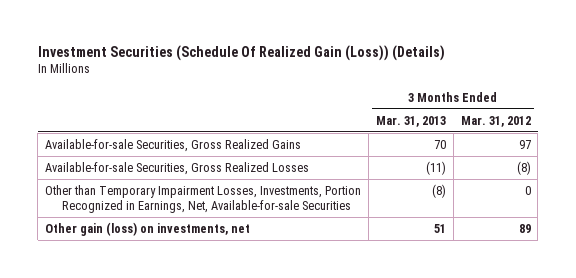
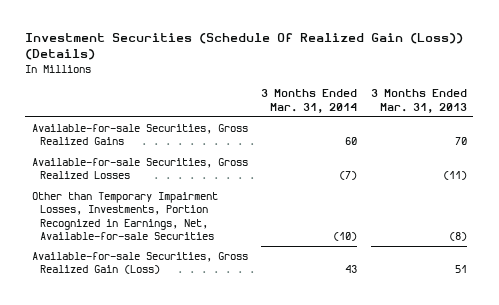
[460,115,531,127] Mar. 31, 2012 -> none
none -> [261,89,358,113] 3 Months Ended Mar. 31, 2014
[45,221,251,236] Other gain (loss) on investments, net -> none
none -> [32,252,249,275] Available-for-sale Securities, Gross Realized Gain (Loss)

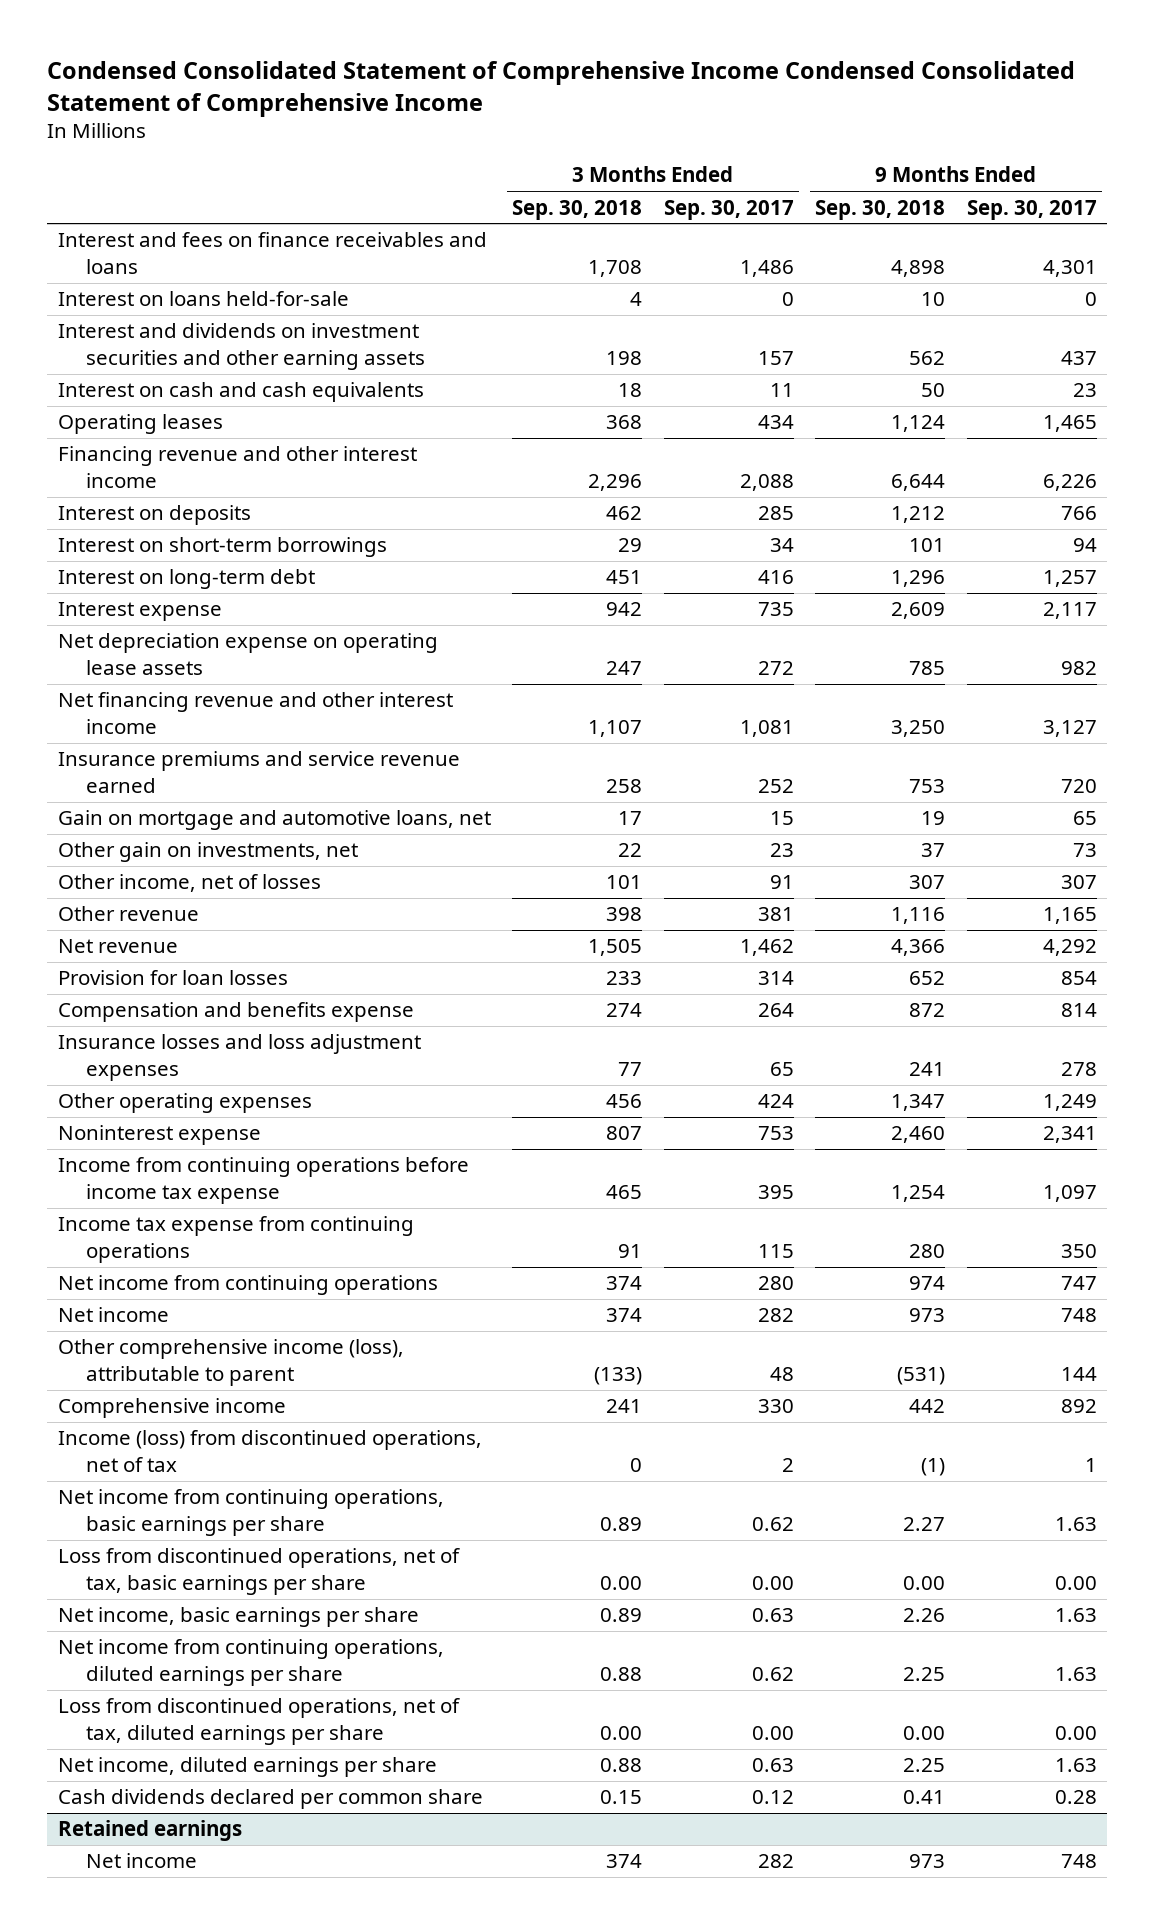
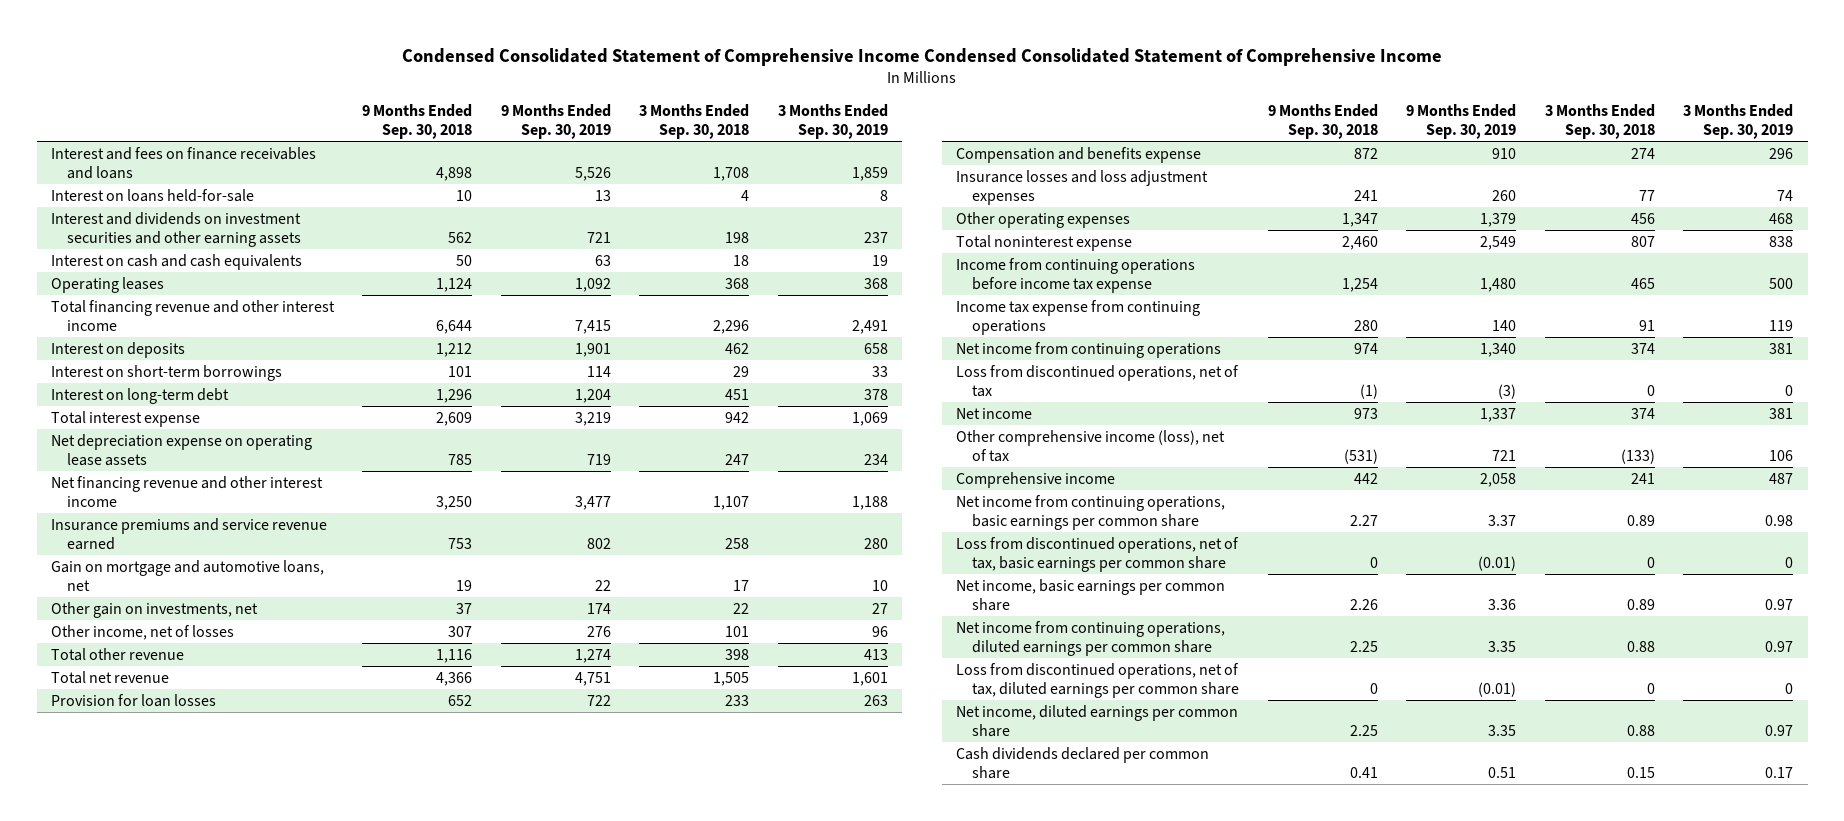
[663,199,794,220] Sep. 30, 2017 -> none
[966,199,1097,220] Sep. 30, 2017 -> none
none -> [500,103,611,140] 9 Months Ended Sep. 30, 2019
none -> [777,103,888,140] 3 Months Ended Sep. 30, 2019
[57,446,417,488] Financing revenue and other interest income -> [50,299,335,332] Total financing revenue and other interest income
[57,602,222,622] Interest expense -> [50,410,200,427] Total interest expense
[57,906,199,922] Other revenue -> [50,647,184,661] Total other revenue
[57,939,178,954] Net revenue -> [50,670,169,684] Total net revenue
[57,1125,261,1146] Noninterest expense -> [956,234,1133,251] Total noninterest expense
none -> [956,364,1240,398] Loss from discontinued operations, net of tax
[57,1339,404,1386] Other comprehensive income (loss), attributable to parent -> [956,429,1226,463] Other comprehensive income (loss), net of tax
[57,1430,482,1472] Income (loss) from discontinued operations, net of tax -> none
[57,1489,444,1536] Net income from continuing operations, basic earnings per share -> [956,494,1226,531] Net income from continuing operations, basic earnings per common share
[57,1548,460,1595] Loss from discontinued operations, net of tax, basic earnings per share -> [956,536,1240,573] Loss from discontinued operations, net of tax, basic earnings per common share
[600,1575,643,1590] 0.00 -> [1646,557,1655,569] 0
[903,1575,946,1590] 0.00 -> [1369,557,1378,569] 0
[57,1607,419,1628] Net income, basic earnings per share -> [956,578,1226,612] Net income, basic earnings per common share
[57,1639,444,1686] Net income from continuing operations, diluted earnings per share -> [956,620,1226,657] Net income from continuing operations, diluted earnings per common share
[57,1698,460,1745] Loss from discontinued operations, net of tax, diluted earnings per share -> [956,662,1240,699] Loss from discontinued operations, net of tax, diluted earnings per common share
[600,1725,643,1740] 0.00 -> [1646,683,1655,695] 0
[903,1725,946,1740] 0.00 -> [1369,683,1378,695] 0
[57,1757,437,1778] Net income, diluted earnings per share -> [956,704,1239,738] Net income, diluted earnings per common share
[57,1820,242,1842] Retained earnings -> none
[86,1853,198,1869] Net income -> none

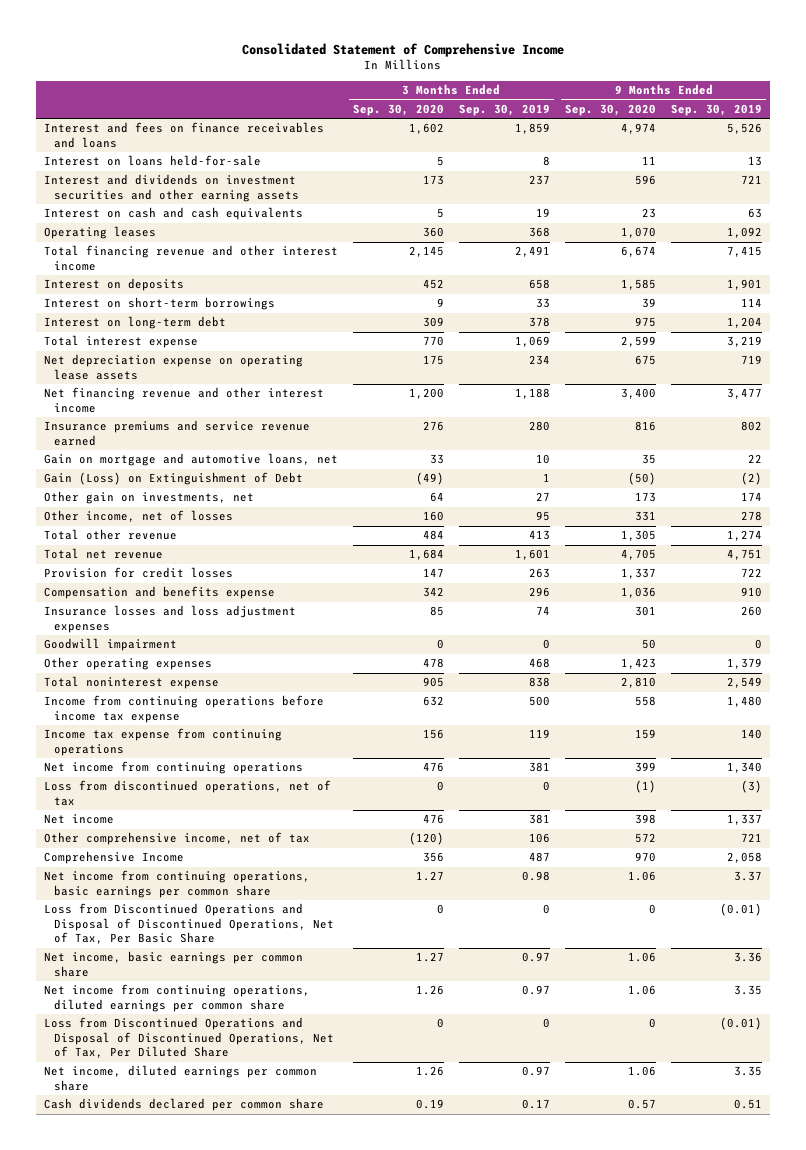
[402,47,1443,66] Condensed Consolidated Statement of Comprehensive Income Condensed Consolidated Statement of Comprehensive Income -> [241,42,564,57] Consolidated Statement of Comprehensive Income
[362,103,473,140] 9 Months Ended Sep. 30, 2018 -> none
[639,103,750,140] 3 Months Ended Sep. 30, 2018 -> none
none -> [352,103,444,116] Sep. 30, 2020
none -> [565,103,657,116] Sep. 30, 2020
none -> [43,472,303,486] Gain (Loss) on Extinguishment of Debt
[586,625,611,637] 276 -> [741,511,763,522] 278
[871,625,888,637] 96 -> [535,511,550,522] 95
[50,693,216,707] Provision for loan losses -> [43,567,233,579] Provision for credit losses
none -> [43,638,177,652] Goodwill impairment
[956,429,1226,463] Other comprehensive income (loss), net of tax -> [43,832,310,846] Other comprehensive income, net of tax
[956,471,1116,488] Comprehensive income -> [43,851,184,865] Comprehensive Income
[956,536,1240,573] Loss from discontinued operations, net of tax, basic earnings per common share -> [43,903,334,945] Loss from Discontinued Operations and Disposal of Discontinued Operations, Net of Tax, Per Basic Share
[956,662,1240,699] Loss from discontinued operations, net of tax, diluted earnings per common share -> [43,1017,334,1059] Loss from Discontinued Operations and Disposal of Discontinued Operations, Net of Tax, Per Diluted Share

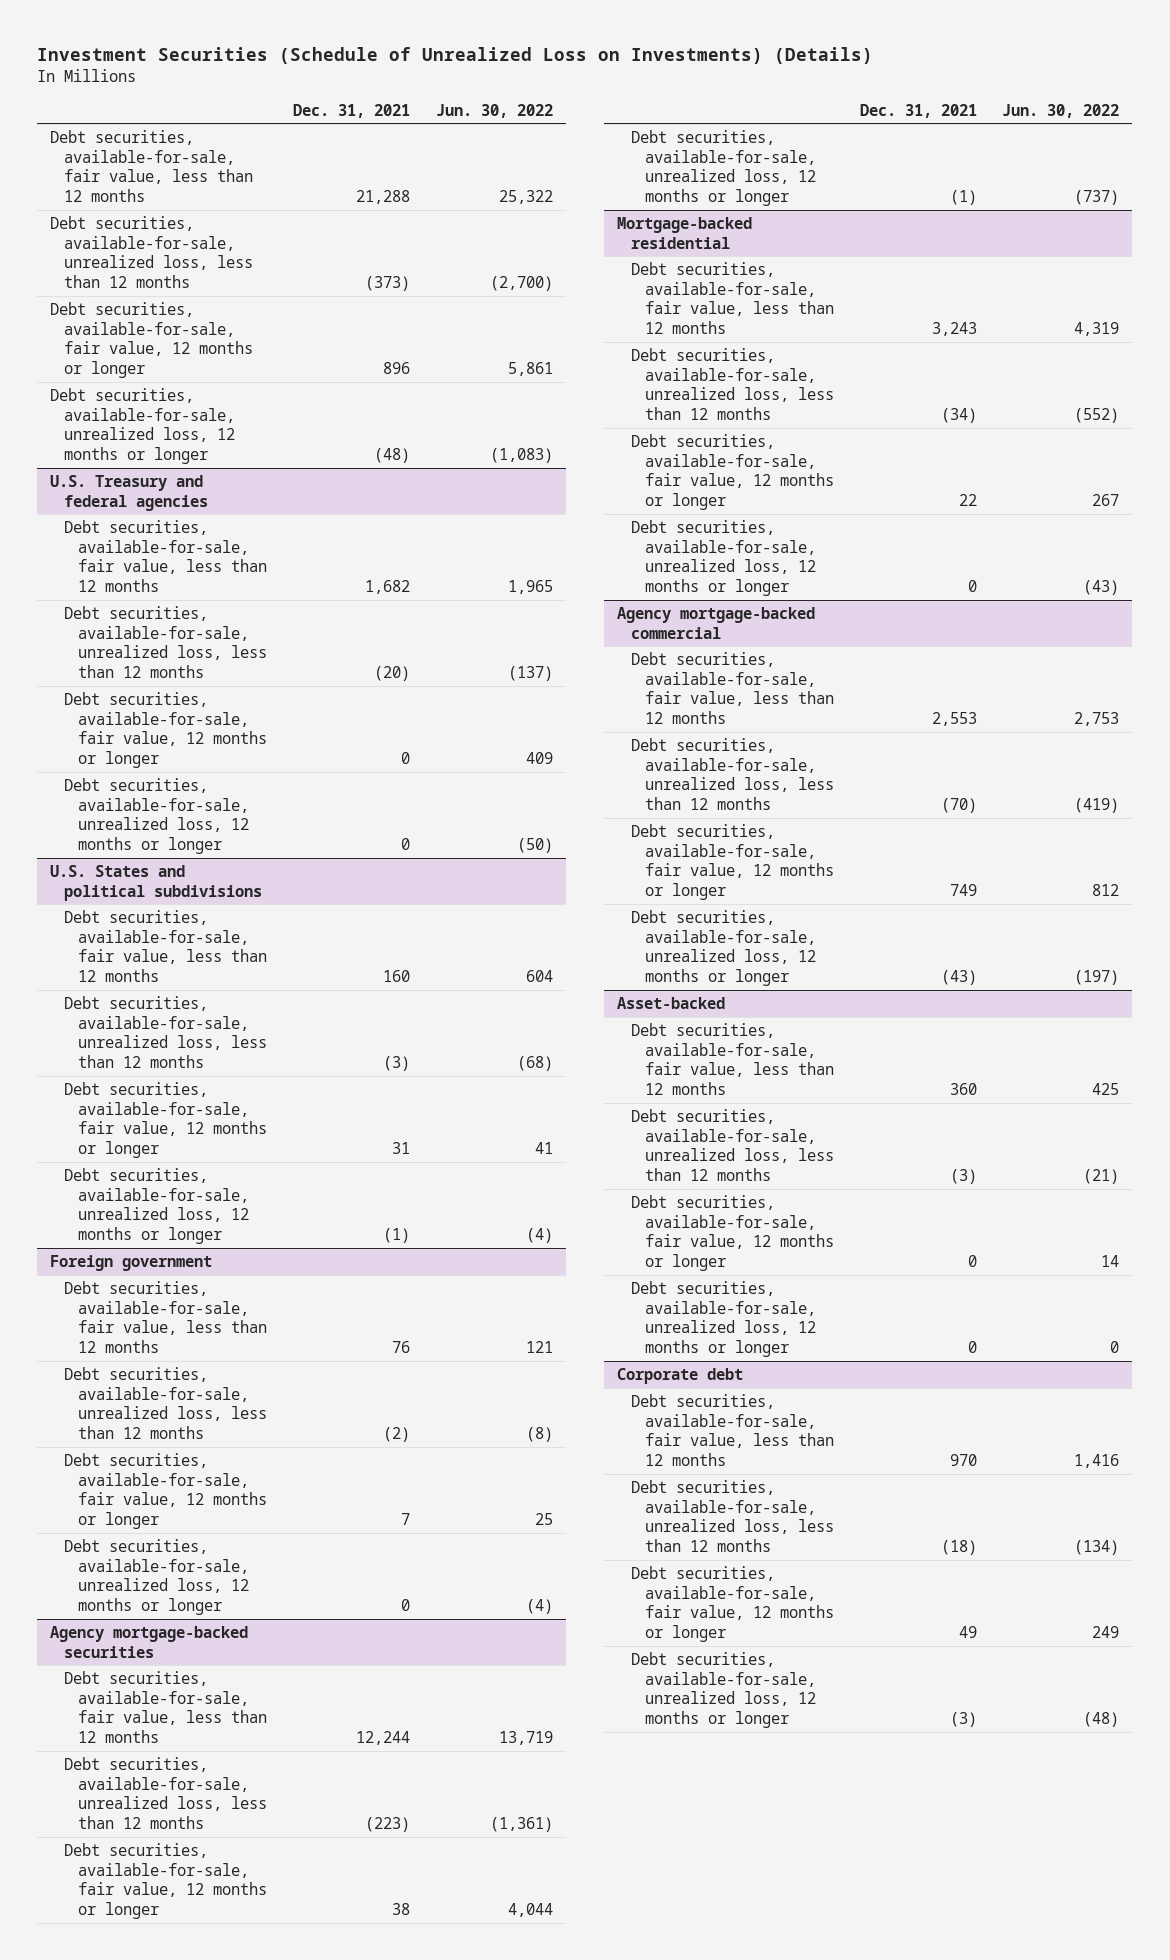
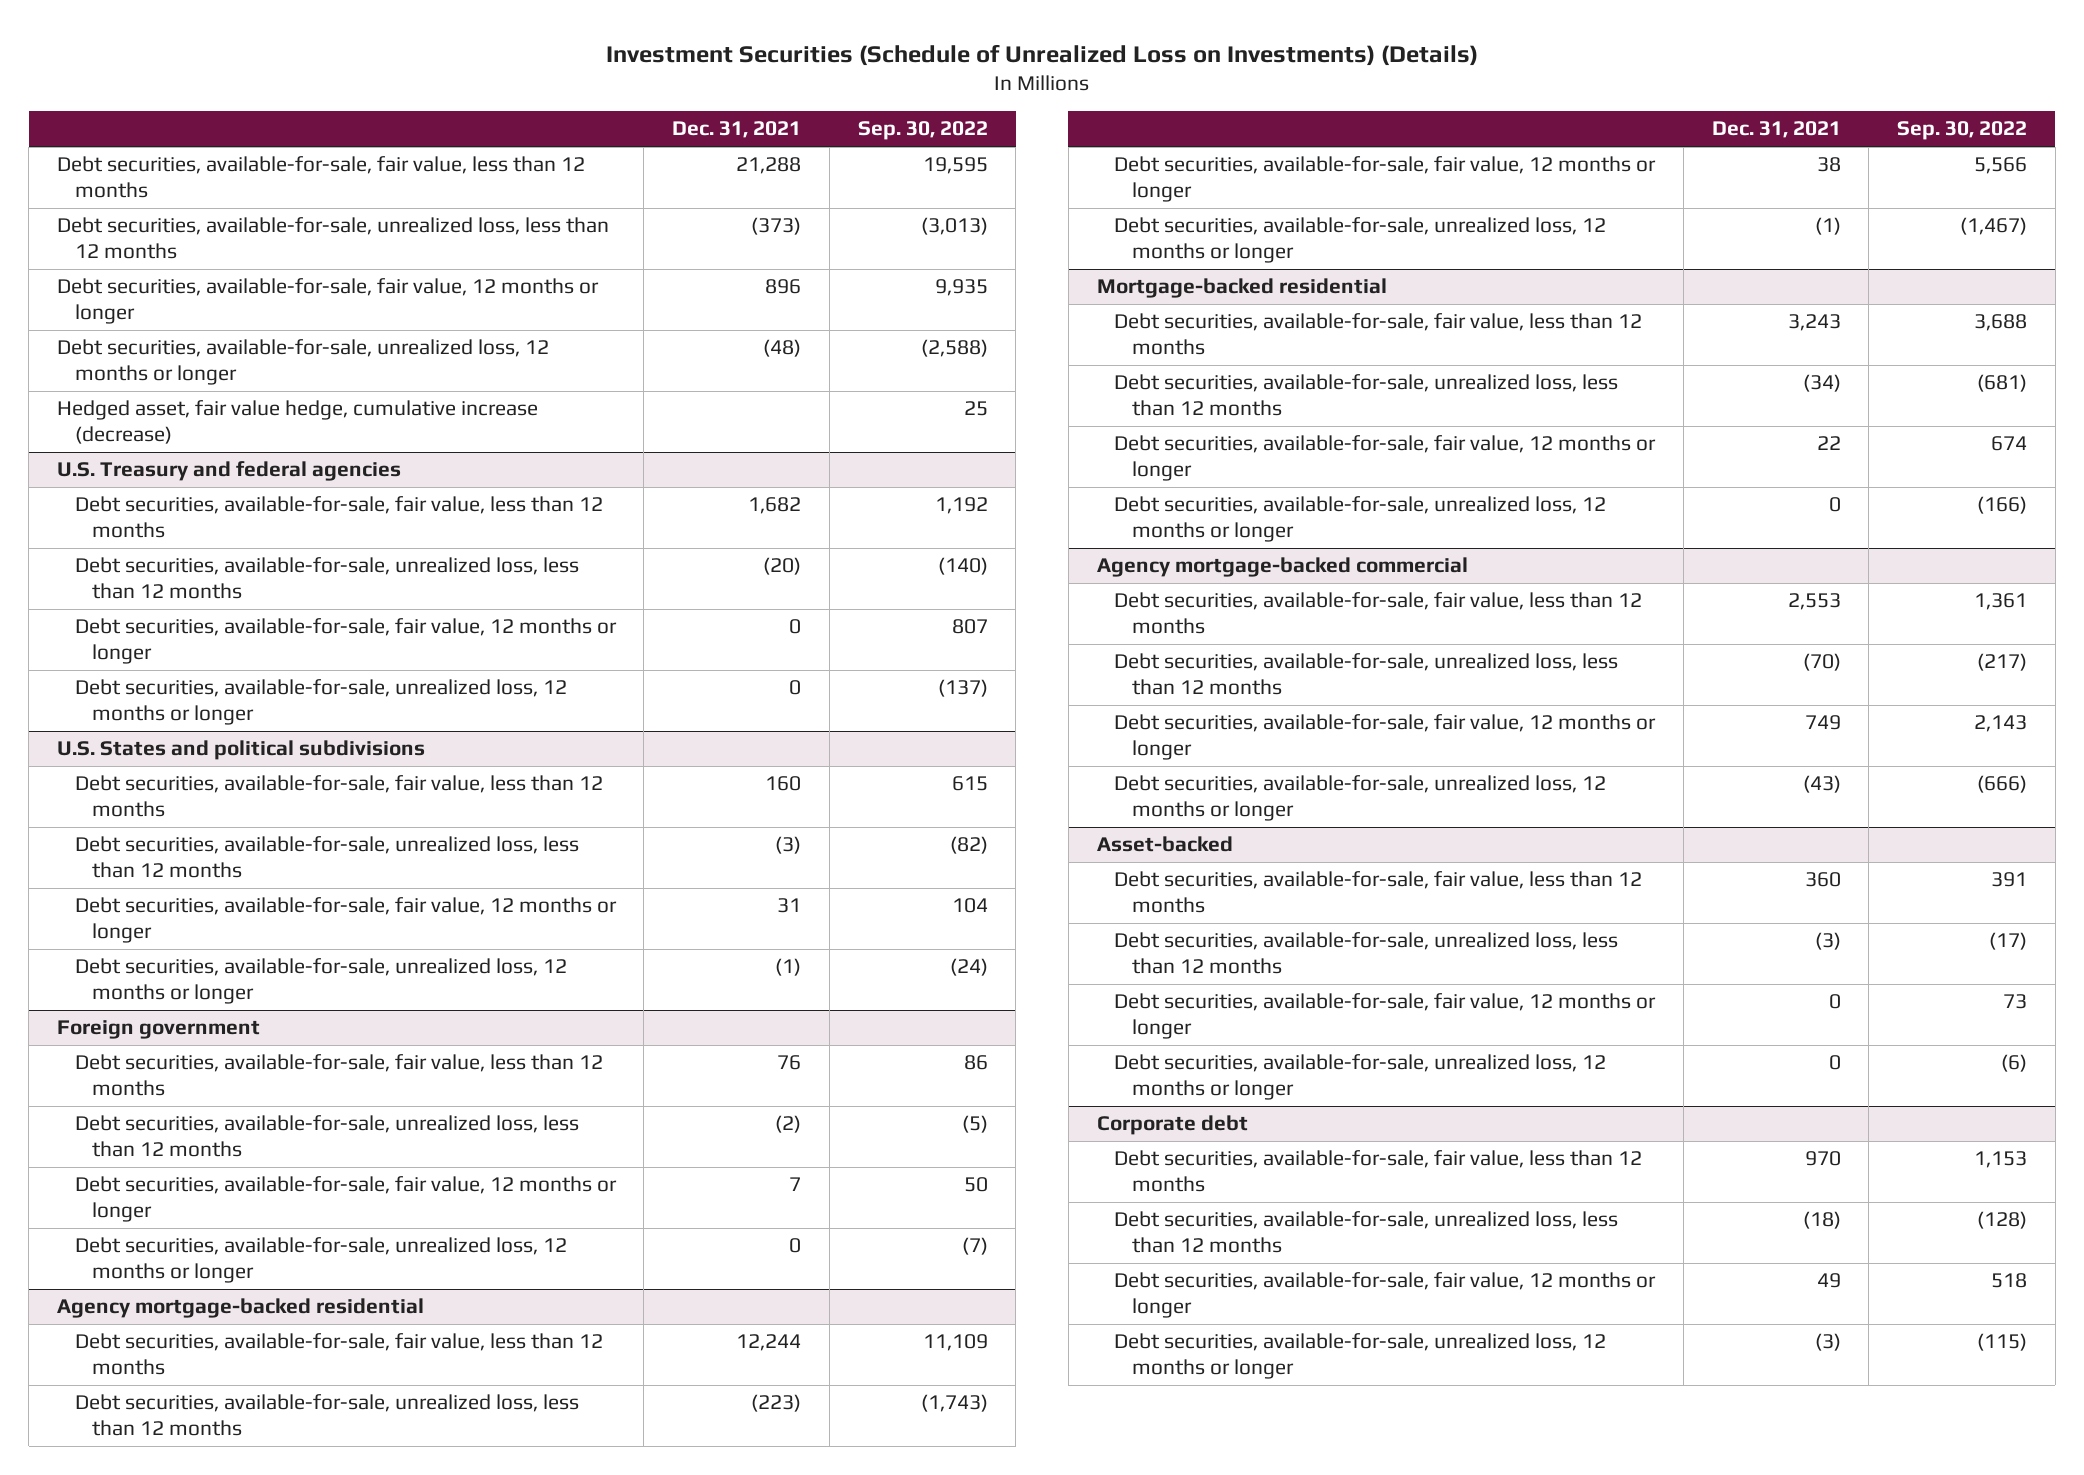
[435,103,553,118] Jun. 30, 2022 -> none
none -> [857,121,988,141] Sep. 30, 2022
none -> [57,400,539,445] Hedged asset, fair value hedge, cumulative increase (decrease)
[50,1625,249,1658] Agency mortgage-backed securities -> [57,1298,425,1319] Agency mortgage-backed residential

